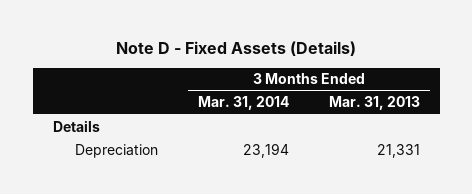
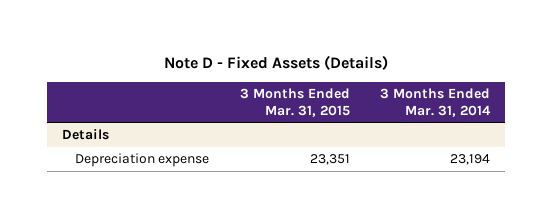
[328,96,420,111] Mar. 31, 2013 -> none
none -> [239,88,350,117] 3 Months Ended Mar. 31, 2015
[74,143,158,158] Depreciation -> [75,153,210,168] Depreciation expense

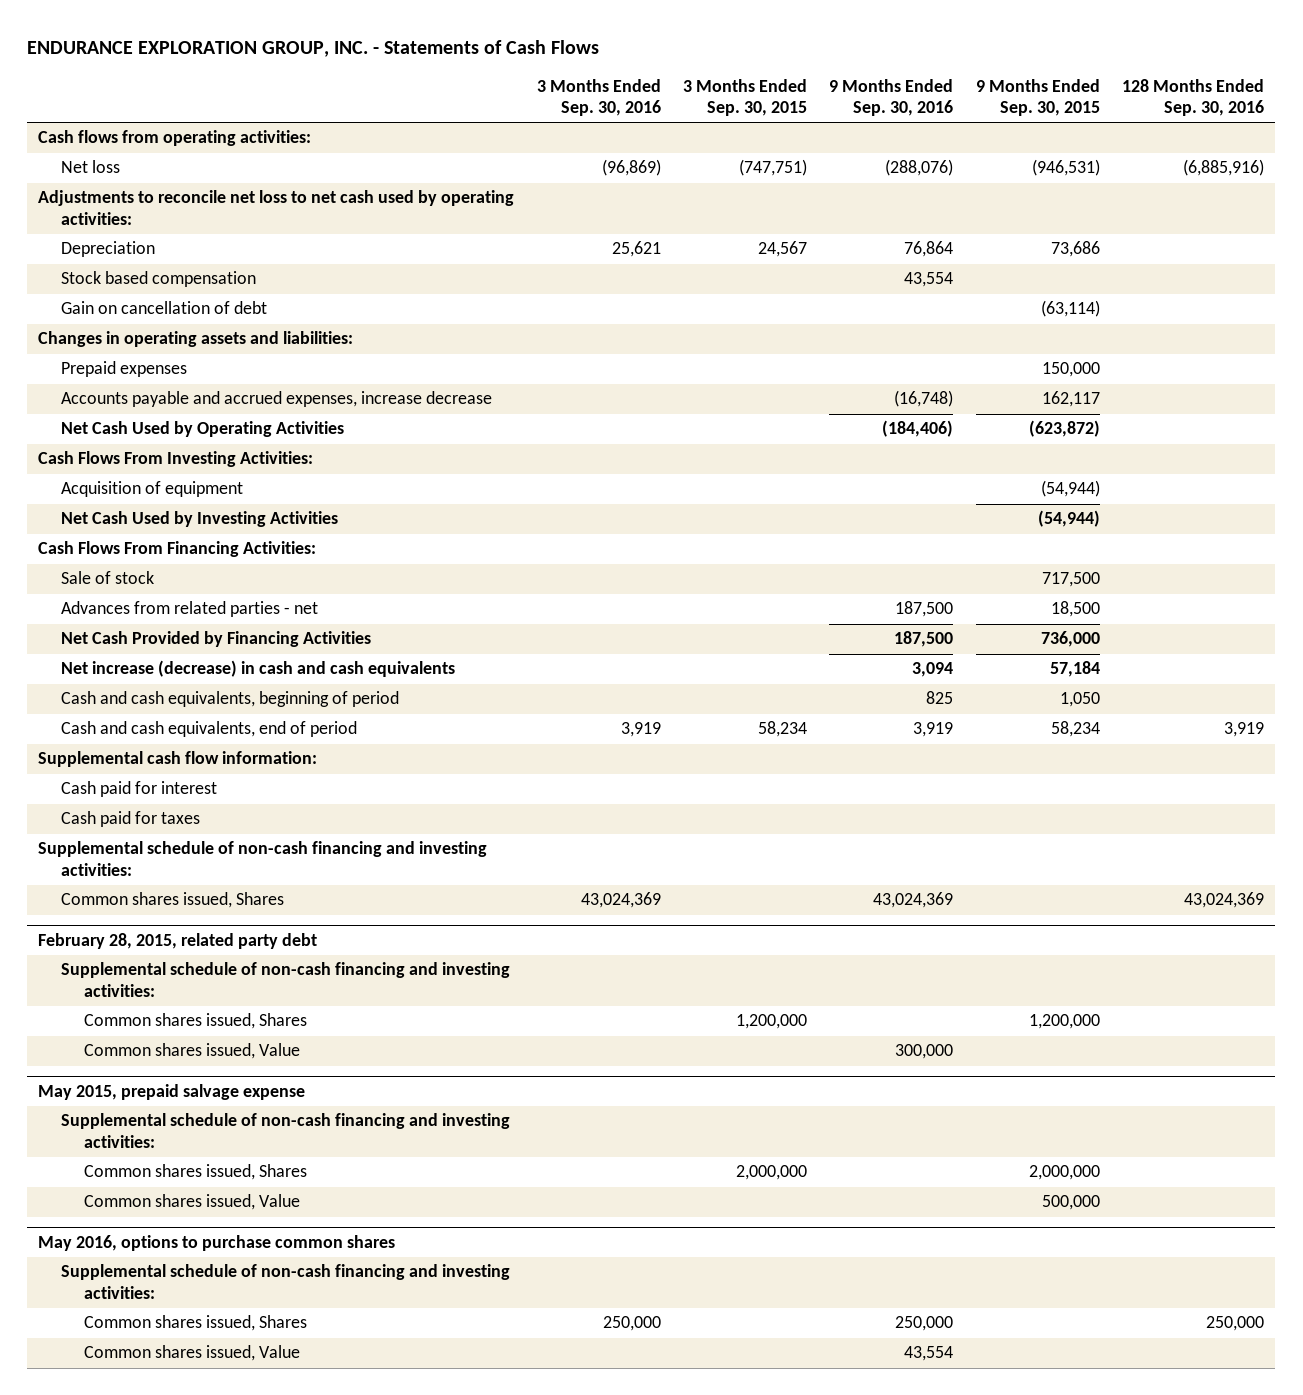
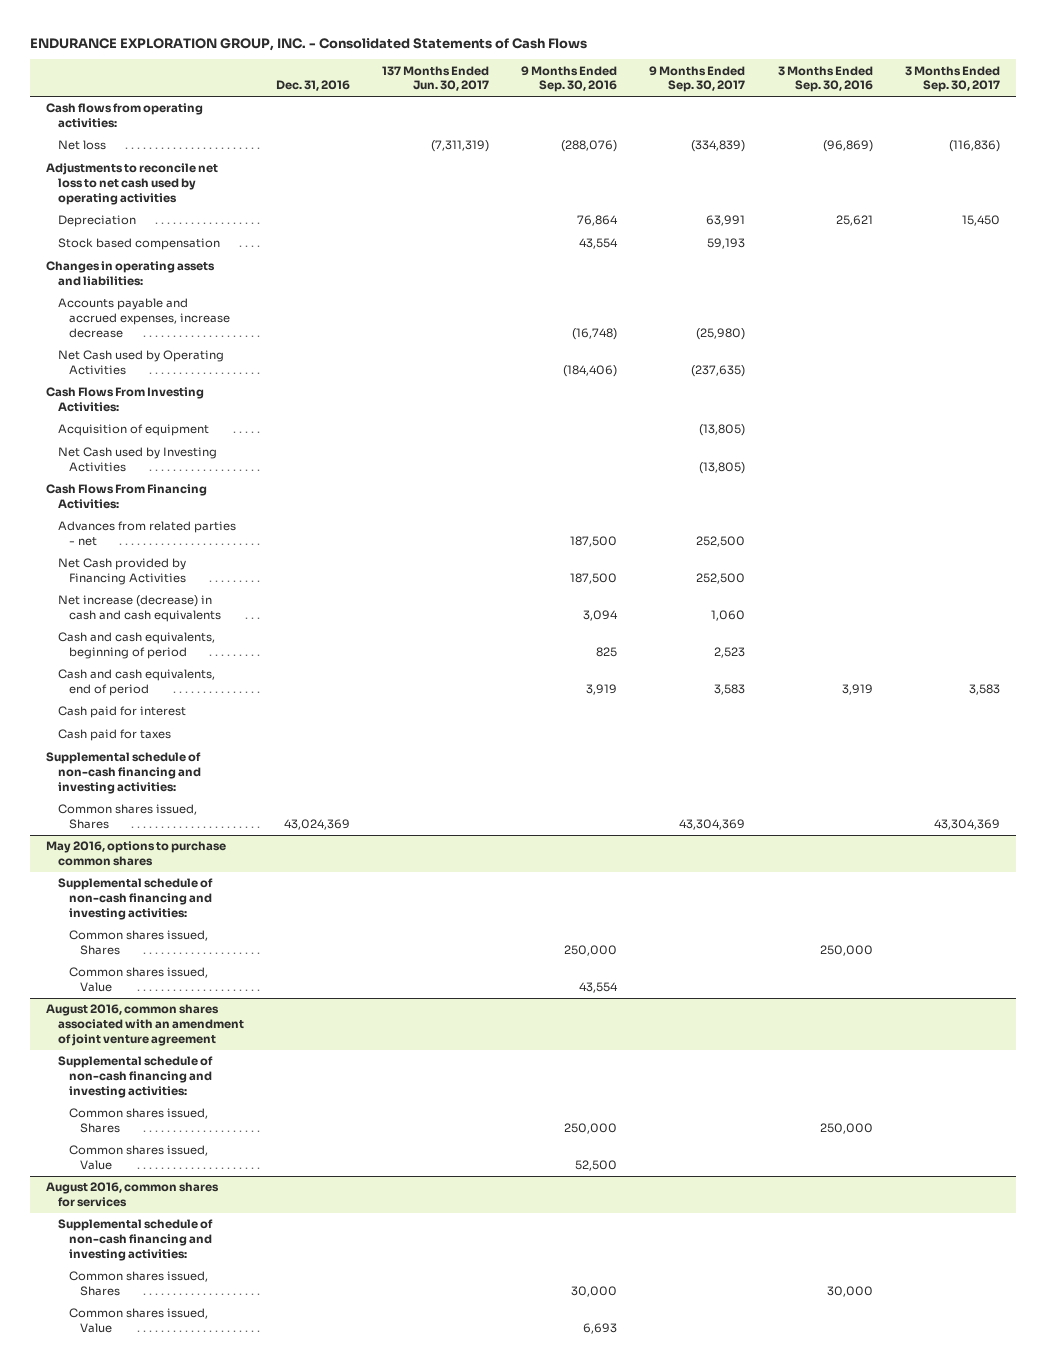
[27,39,600,57] ENDURANCE EXPLORATION GROUP, INC. - Statements of Cash Flows -> [30,37,588,51] ENDURANCE EXPLORATION GROUP, INC. - Consolidated Statements of Cash Flows
[683,78,808,117] 3 Months Ended Sep. 30, 2015 -> none
[975,78,1100,117] 9 Months Ended Sep. 30, 2015 -> none
[1122,78,1265,117] 128 Months Ended Sep. 30, 2016 -> none
none -> [275,80,350,92] Dec. 31, 2016
none -> [382,65,490,92] 137 Months Ended Jun. 30, 2017
none -> [649,65,746,93] 9 Months Ended Sep. 30, 2017
none -> [904,65,1000,93] 3 Months Ended Sep. 30, 2017
[38,190,515,225] Adjustments to reconcile net loss to net cash used by operating activities: -> [46,163,219,205] Adjustments to reconcile net loss to net cash used by operating activities
[61,301,268,315] Gain on cancellation of debt -> none
[61,361,188,378] Prepaid expenses -> none
[61,421,345,438] Net Cash Used by Operating Activities -> [57,350,224,376] Net Cash used by Operating Activities
[61,511,339,528] Net Cash Used by Investing Activities -> [57,447,217,473] Net Cash used by Investing Activities
[61,571,155,585] Sale of stock -> none
[61,631,372,648] Net Cash Provided by Financing Activities -> [57,558,186,586] Net Cash provided by Financing Activities
[38,751,318,768] Supplemental cash flow information: -> none
[61,892,285,909] Common shares issued, Shares -> none
[38,933,318,950] February 28, 2015, related party debt -> none
[61,962,511,997] Supplemental schedule of non-cash financing and investing activities: -> none
[83,1043,300,1060] Common shares issued, Value -> none
[38,1084,306,1101] May 2015, prepaid salvage expense -> none
[61,1113,511,1148] Supplemental schedule of non-cash financing and investing activities: -> none
[83,1164,307,1181] Common shares issued, Shares -> none
[83,1194,300,1211] Common shares issued, Value -> none
none -> [46,1004,244,1046] August 2016, common shares associated with an amendment of joint venture agreement
none -> [57,1056,213,1098] Supplemental schedule of non-cash financing and investing activities:
none -> [68,1108,208,1134] Common shares issued, Shares
none -> [68,1145,208,1171] Common shares issued, Value
none -> [46,1182,220,1208] August 2016, common shares for services
none -> [57,1219,213,1261] Supplemental schedule of non-cash financing and investing activities:
none -> [68,1271,208,1297] Common shares issued, Shares
none -> [68,1308,208,1334] Common shares issued, Value

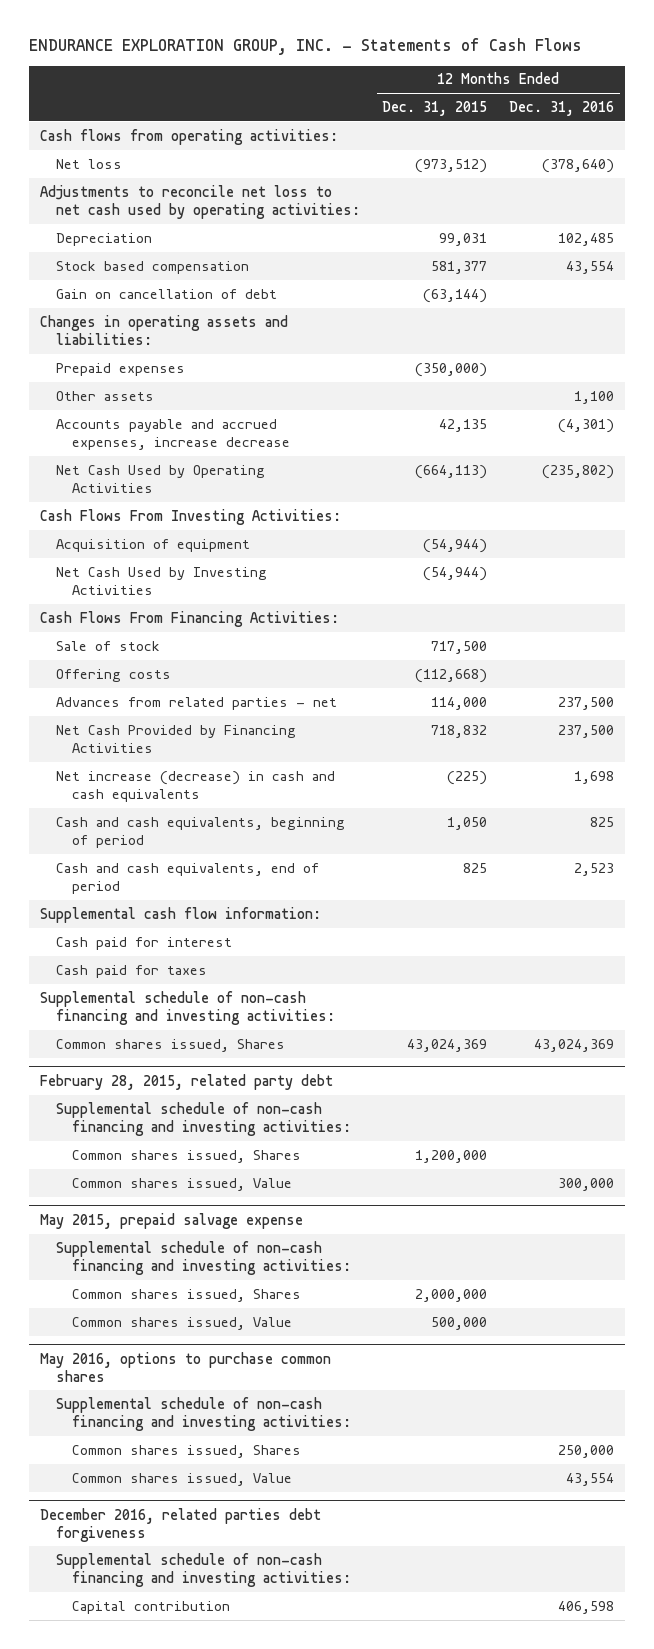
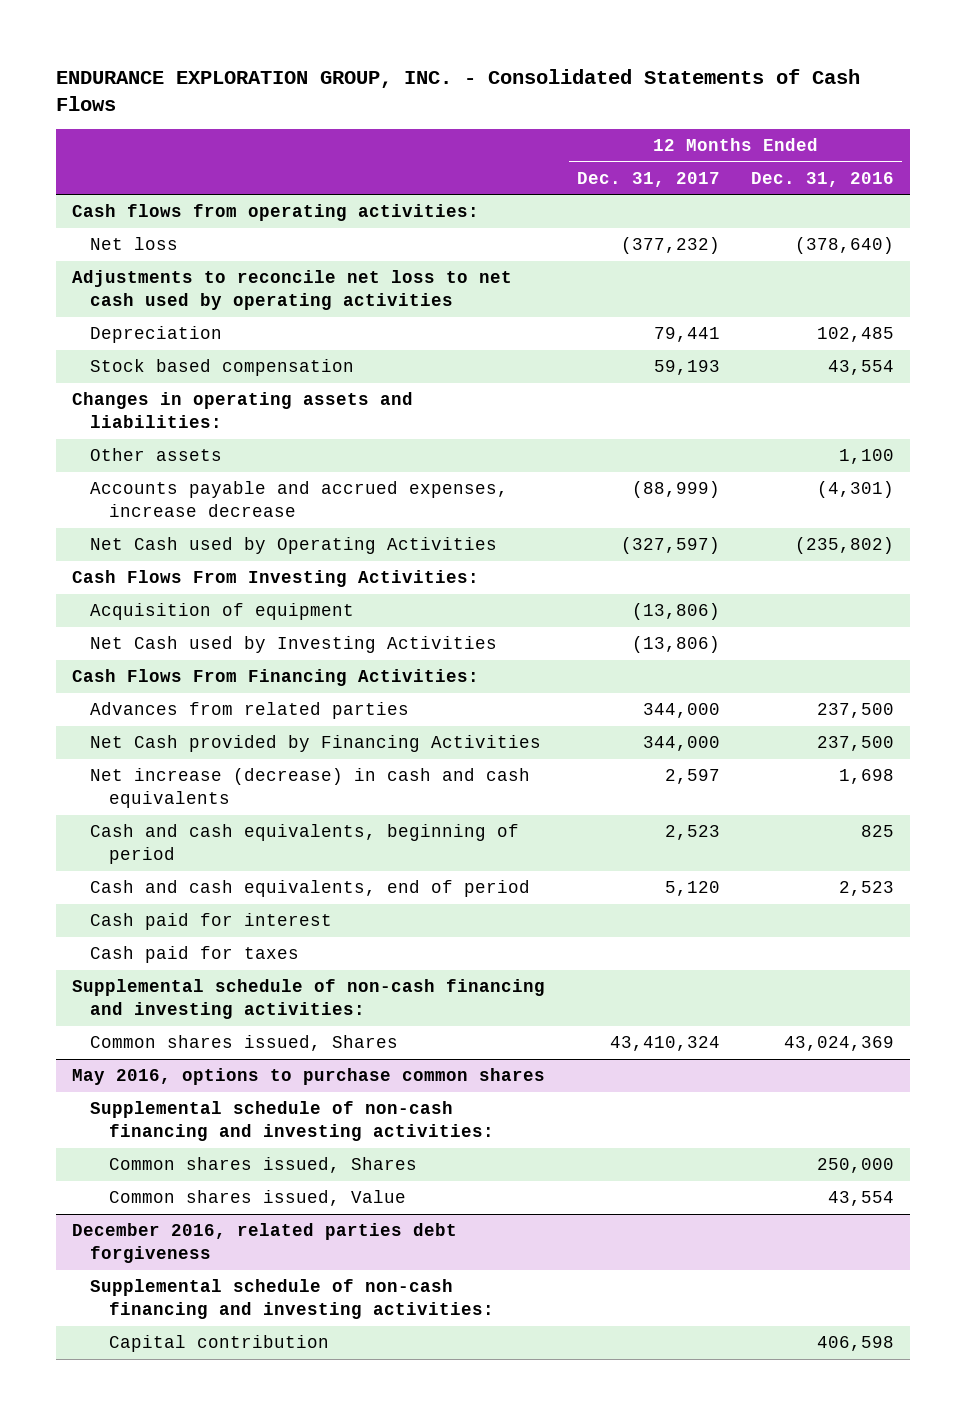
[28,38,582,56] ENDURANCE EXPLORATION GROUP, INC. - Statements of Cash Flows -> [56,68,861,112] ENDURANCE EXPLORATION GROUP, INC. - Consolidated Statements of Cash Flows
[382,100,488,116] Dec. 31, 2015 -> none
none -> [576,171,720,187] Dec. 31, 2017
[39,184,361,219] Adjustments to reconcile net loss to net cash used by operating activities: -> [72,270,513,311] Adjustments to reconcile net loss to net cash used by operating activities
[56,288,278,299] Gain on cancellation of debt -> none
[56,362,186,376] Prepaid expenses -> none
[56,464,266,493] Net Cash Used by Operating Activities -> [90,537,498,555] Net Cash used by Operating Activities
[56,566,268,595] Net Cash Used by Investing Activities -> [90,636,498,654] Net Cash used by Investing Activities
[56,640,161,651] Sale of stock -> none
[56,668,172,682] Offering costs -> none
[56,696,338,710] Advances from related parties - net -> [90,702,410,720] Advances from related parties
[56,724,297,753] Net Cash Provided by Financing Activities -> [90,735,542,753] Net Cash provided by Financing Activities
[39,906,321,923] Supplemental cash flow information: -> none
[39,1073,333,1090] February 28, 2015, related party debt -> none
[56,1101,352,1136] Supplemental schedule of non-cash financing and investing activities: -> none
[72,1149,302,1163] Common shares issued, Shares -> none
[72,1177,293,1191] Common shares issued, Value -> none
[39,1212,303,1229] May 2015, prepaid salvage expense -> none
[56,1240,352,1275] Supplemental schedule of non-cash financing and investing activities: -> none
[72,1288,302,1302] Common shares issued, Shares -> none
[72,1316,293,1330] Common shares issued, Value -> none

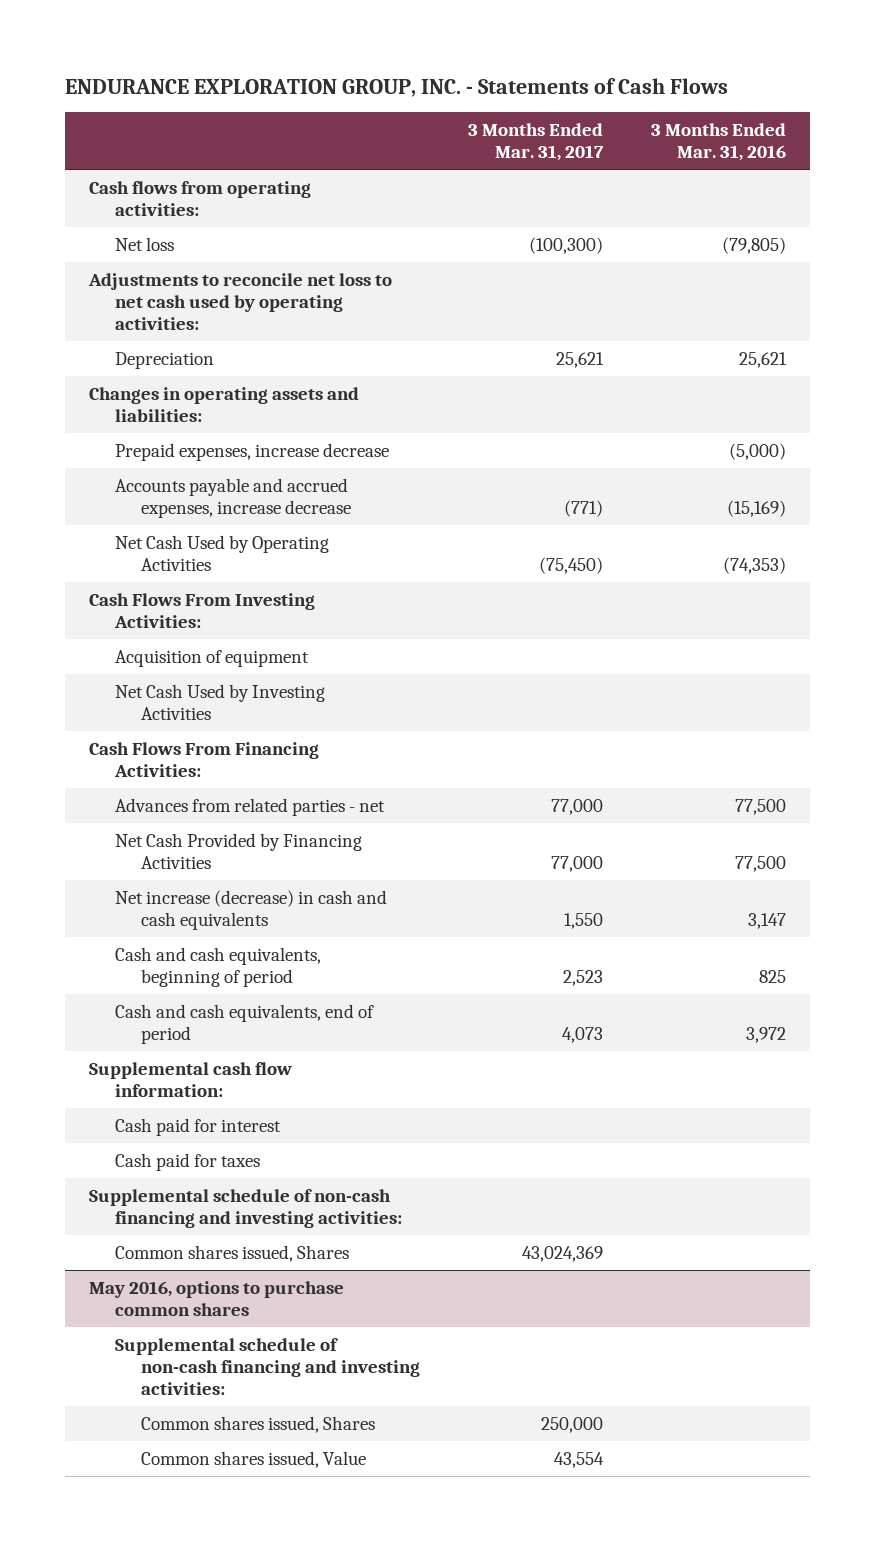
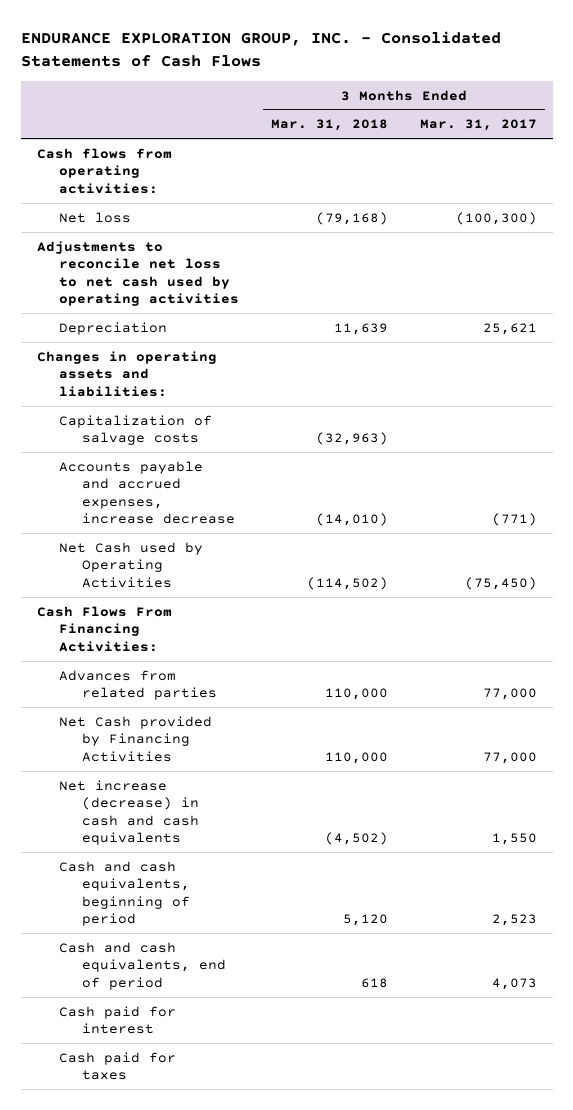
[64,77,728,97] ENDURANCE EXPLORATION GROUP, INC. - Statements of Cash Flows -> [20,31,501,68] ENDURANCE EXPLORATION GROUP, INC. - Consolidated Statements of Cash Flows
[650,123,786,162] 3 Months Ended Mar. 31, 2016 -> none
none -> [270,119,388,132] Mar. 31, 2018
[87,272,392,330] Adjustments to reconcile net loss to net cash used by operating activities: -> [36,240,240,307] Adjustments to reconcile net loss to net cash used by operating activities
[115,442,390,461] Prepaid expenses, increase decrease -> none
none -> [59,414,213,446] Capitalization of salvage costs
[88,592,315,628] Cash Flows From Investing Activities: -> none
[115,649,310,667] Acquisition of equipment -> none
[115,683,326,720] Net Cash Used by Investing Activities -> none
[115,534,330,571] Net Cash Used by Operating Activities -> [59,541,204,588] Net Cash used by Operating Activities
[115,797,386,816] Advances from related parties - net -> [59,669,217,701] Advances from related parties
[115,832,363,869] Net Cash Provided by Financing Activities -> [59,715,213,762] Net Cash provided by Financing Activities
[88,1061,292,1097] Supplemental cash flow information: -> none
[88,1188,403,1228] Supplemental schedule of non-cash financing and investing activities: -> none
[115,1244,350,1262] Common shares issued, Shares -> none
[88,1280,344,1316] May 2016, options to purchase common shares -> none
[115,1337,421,1395] Supplemental schedule of non-cash financing and investing activities: -> none
[141,1415,376,1433] Common shares issued, Shares -> none
[141,1450,367,1468] Common shares issued, Value -> none

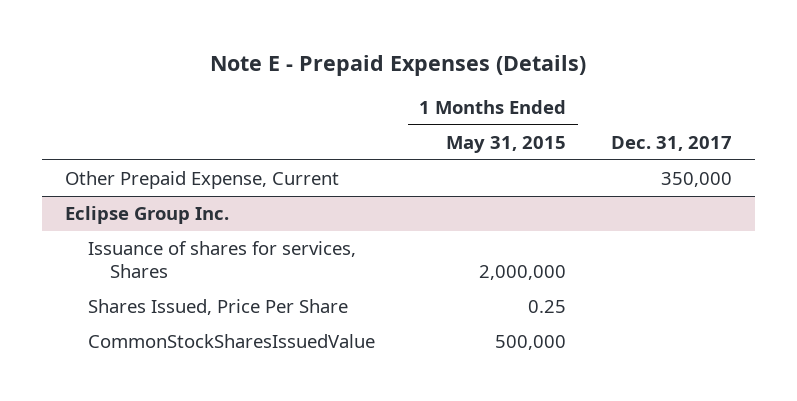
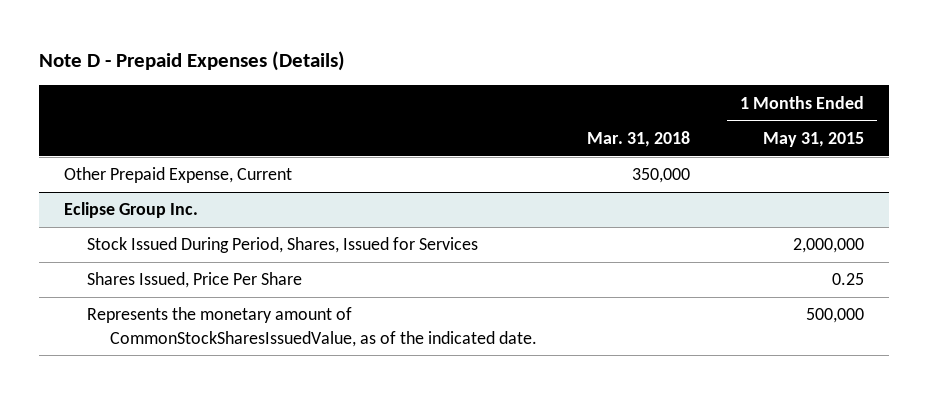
[210,55,587,77] Note E - Prepaid Expenses (Details) -> [38,50,345,71] Note D - Prepaid Expenses (Details)
[611,135,733,151] Dec. 31, 2017 -> none
none -> [586,130,690,147] Mar. 31, 2018
[87,241,356,279] Issuance of shares for services, Shares -> [86,237,478,254] Stock Issued During Period, Shares, Issued for Services
[87,334,375,349] CommonStockSharesIssuedValue -> [86,307,537,347] Represents the monetary amount of CommonStockSharesIssuedValue, as of the indicated date.

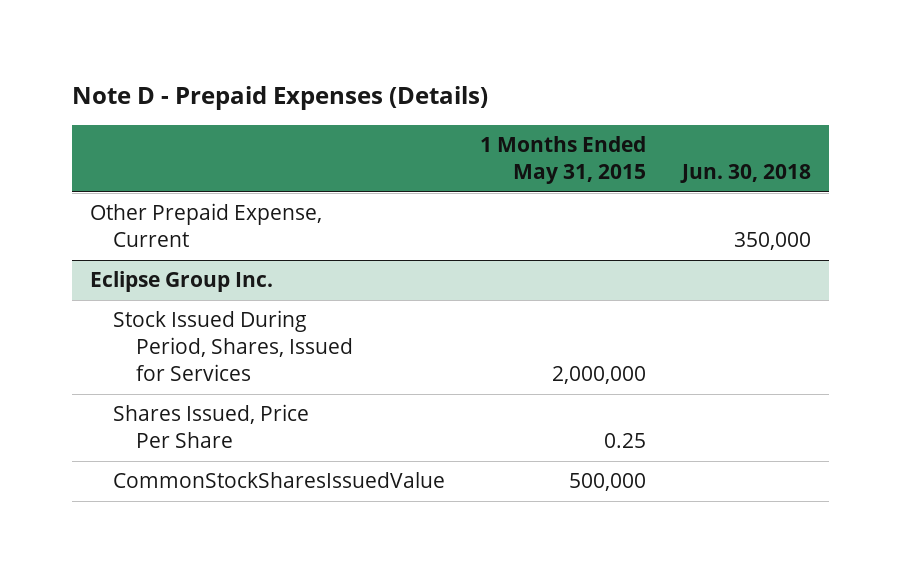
[586,130,690,147] Mar. 31, 2018 -> none
none -> [680,164,812,184] Jun. 30, 2018
[86,307,537,347] Represents the monetary amount of CommonStockSharesIssuedValue, as of the indicated date. -> [112,472,445,489] CommonStockSharesIssuedValue

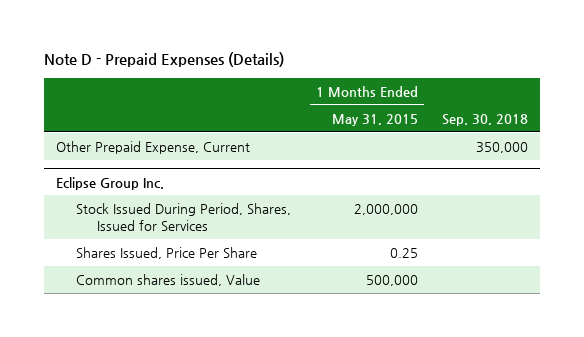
[680,164,812,184] Jun. 30, 2018 -> none
none -> [442,113,529,126] Sep. 30, 2018
[112,472,445,489] CommonStockSharesIssuedValue -> [76,274,261,287] Common shares issued, Value

